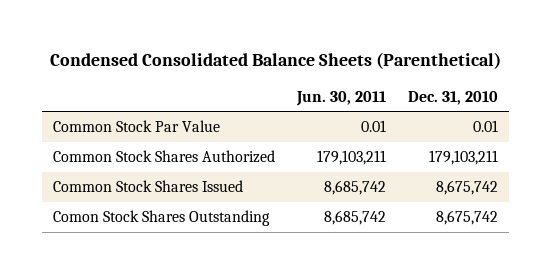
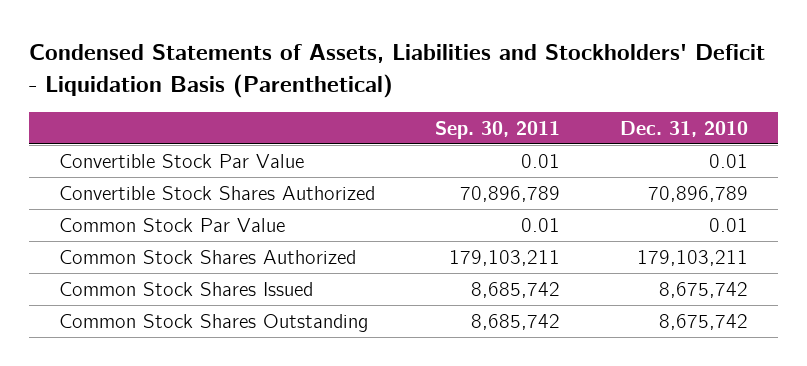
[49,51,501,69] Condensed Consolidated Balance Sheets (Parenthetical) -> [29,44,766,98] Condensed Statements of Assets, Liabilities and Stockholders' Deficit - Liquidation Basis (Parenthetical)
[296,90,387,106] Jun. 30, 2011 -> none
none -> [435,120,561,139] Sep. 30, 2011
none -> [59,153,305,168] Convertible Stock Par Value
none -> [59,185,376,200] Convertible Stock Shares Authorized
[52,210,270,227] Comon Stock Shares Outstanding -> [59,313,369,332] Common Stock Shares Outstanding

